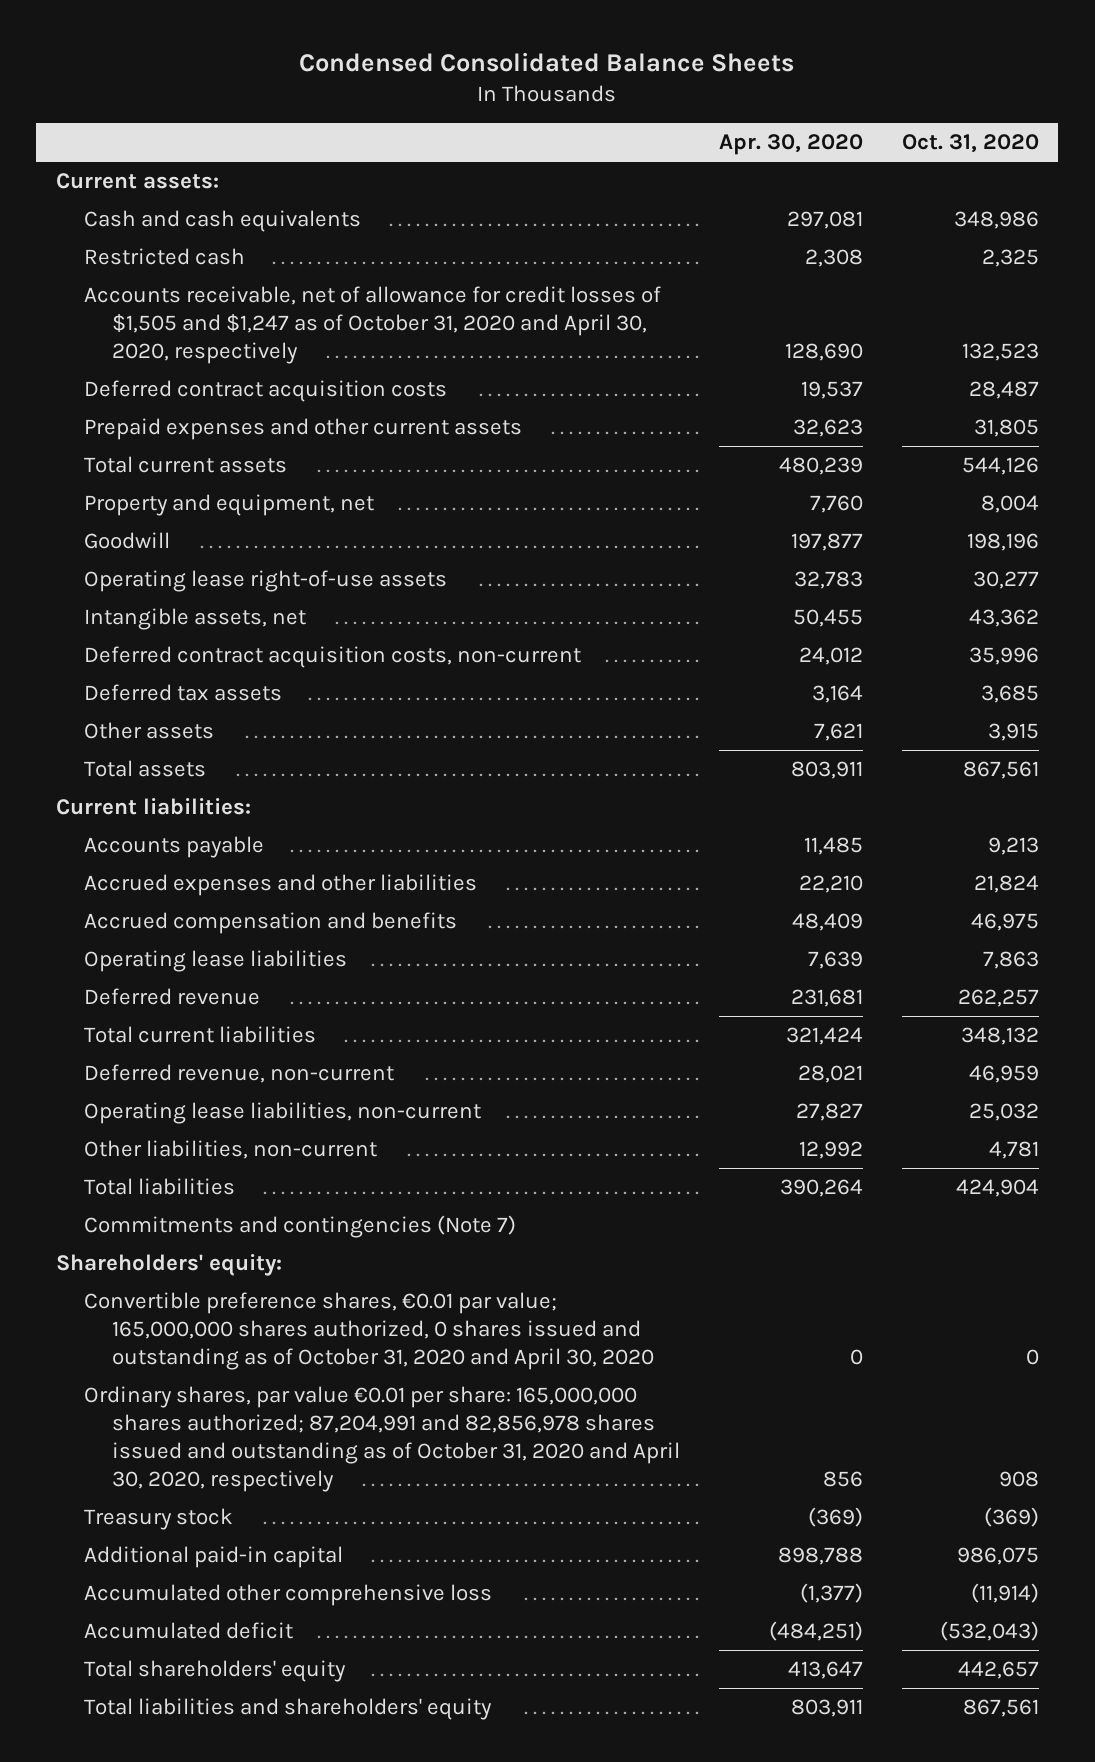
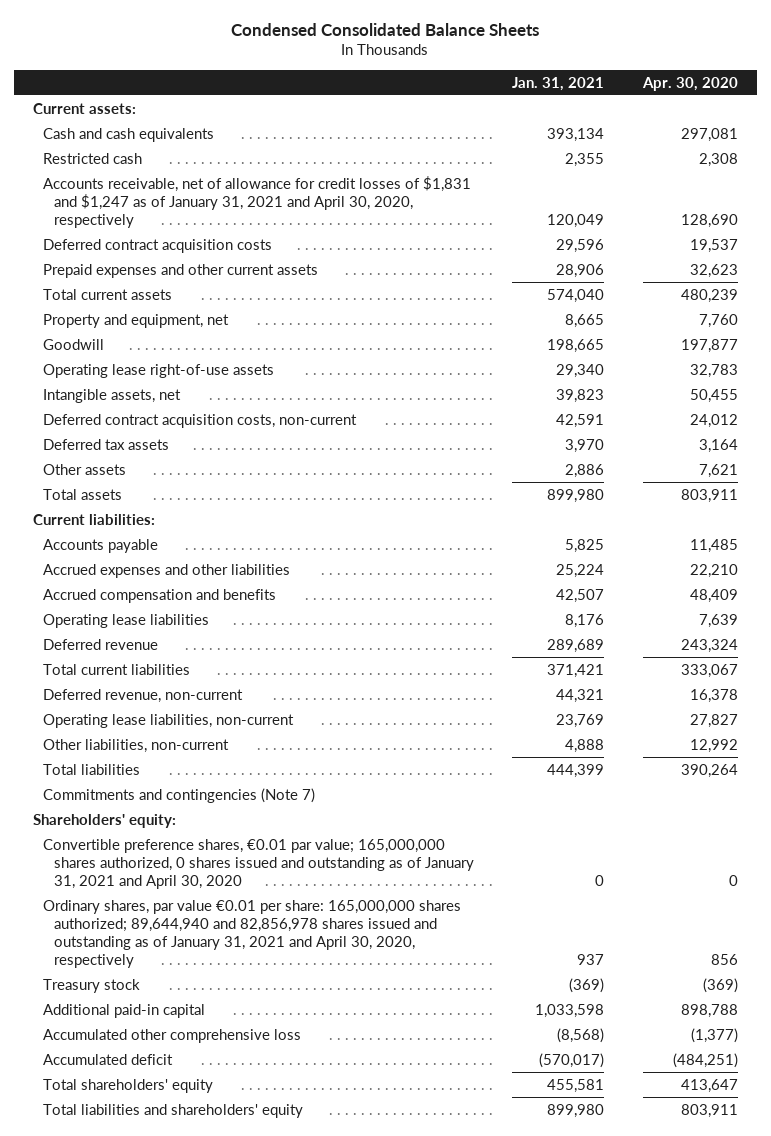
[901,134,1039,154] Oct. 31, 2020 -> none
none -> [512,76,605,91] Jan. 31, 2021
[83,285,661,365] Accounts receivable, net of allowance for credit losses of $1,505 and $1,247 as of October 31, 2020 and April 30, 2020, respectively -> [43,175,472,228] Accounts receivable, net of allowance for credit losses of $1,831 and $1,247 as of January 31, 2021 and April 30, 2020, respectively
[790,988,863,1007] 231,681 -> [680,638,738,653] 243,324
[785,1026,863,1045] 321,424 -> [680,663,738,678] 333,067
[797,1064,863,1083] 28,021 -> [689,688,738,703] 16,378
[83,1291,654,1371] Convertible preference shares, €0.01 par value; 165,000,000 shares authorized, 0 shares issued and outstanding as of October 31, 2020 and April 30, 2020 -> [43,838,474,889] Convertible preference shares, €0.01 par value; 165,000,000 shares authorized, 0 shares issued and outstanding as of January 31, 2021 and April 30, 2020
[83,1385,680,1493] Ordinary shares, par value €0.01 per share: 165,000,000 shares authorized; 87,204,991 and 82,856,978 shares issued and outstanding as of October 31, 2020 and April 30, 2020, respectively -> [43,899,462,969] Ordinary shares, par value €0.01 per share: 165,000,000 shares authorized; 89,644,940 and 82,856,978 shares issued and outstanding as of January 31, 2021 and April 30, 2020, respectively

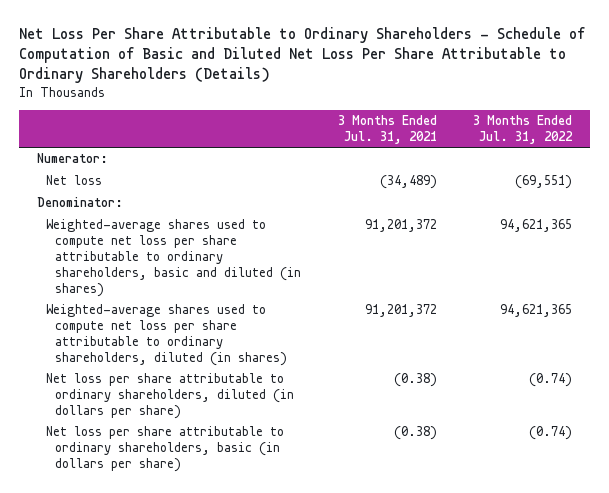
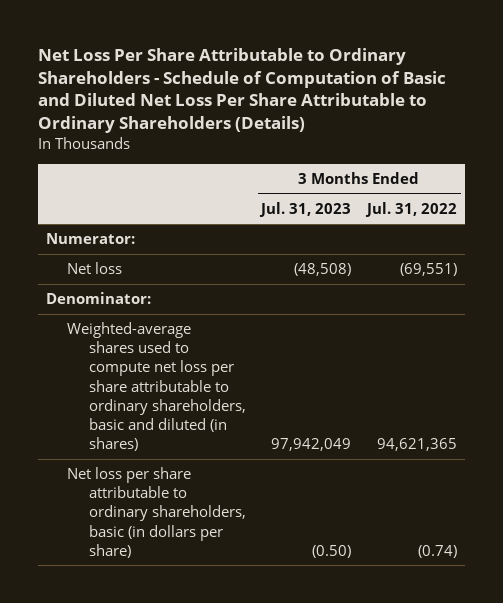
[337,114,437,144] 3 Months Ended Jul. 31, 2021 -> none
none -> [259,201,352,217] Jul. 31, 2023
[46,304,288,366] Weighted-average shares used to compute net loss per share attributable to ordinary shareholders, diluted (in shares) -> none
[46,373,295,420] Net loss per share attributable to ordinary shareholders, diluted (in dollars per share) -> none

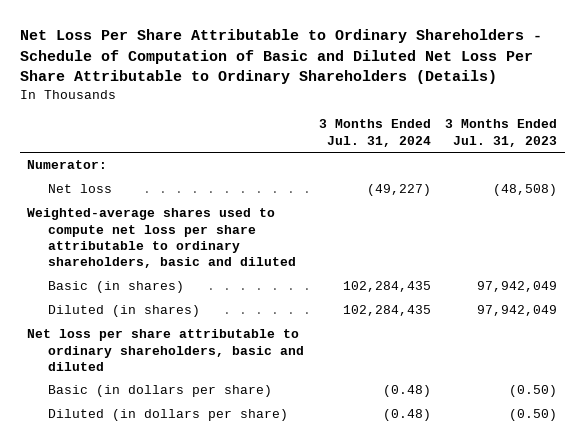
[365,201,458,217] Jul. 31, 2022 -> none
none -> [318,119,431,147] 3 Months Ended Jul. 31, 2024
[45,292,151,305] Denominator: -> none
none -> [27,208,297,269] Weighted-average shares used to compute net loss per share attributable to ordinary shareholders, basic and diluted
[67,322,246,452] Weighted-average shares used to compute net loss per share attributable to ordinary shareholders, basic and diluted (in shares) -> [48,281,185,294] Basic (in shares)
none -> [48,305,201,318] Diluted (in shares)
none -> [27,329,305,371] Net loss per share attributable to ordinary shareholders, basic and diluted
[67,467,246,558] Net loss per share attributable to ordinary shareholders, basic (in dollars per share) -> [48,385,273,398] Basic (in dollars per share)
none -> [48,409,289,422] Diluted (in dollars per share)

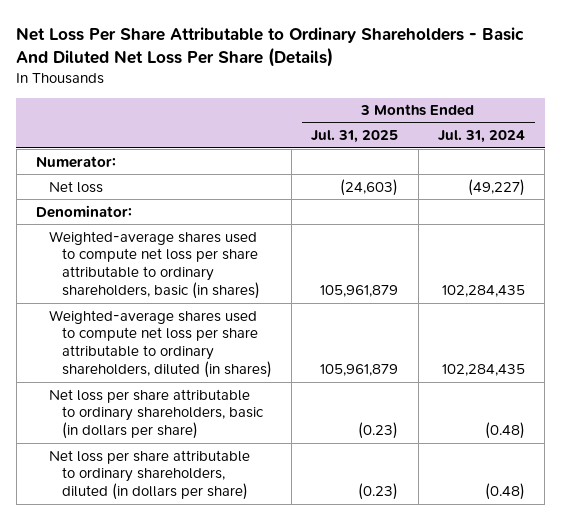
[19,29,542,85] Net Loss Per Share Attributable to Ordinary Shareholders - Schedule of Computation of Basic and Diluted Net Loss Per Share Attributable to Ordinary Shareholders (Details) -> [16,26,525,67] Net Loss Per Share Attributable to Ordinary Shareholders - Basic And Diluted Net Loss Per Share (Details)
[445,119,558,147] 3 Months Ended Jul. 31, 2023 -> none
none -> [311,130,399,144] Jul. 31, 2025
[27,208,297,269] Weighted-average shares used to compute net loss per share attributable to ordinary shareholders, basic and diluted -> none
[27,329,305,371] Net loss per share attributable to ordinary shareholders, basic and diluted -> none
none -> [36,204,133,218] Denominator:
[48,281,185,294] Basic (in shares) -> [49,230,260,300] Weighted-average shares used to compute net loss per share attributable to ordinary shareholders, basic (in shares)
[48,305,201,318] Diluted (in shares) -> [49,309,272,379] Weighted-average shares used to compute net loss per share attributable to ordinary shareholders, diluted (in shares)
[48,385,273,398] Basic (in dollars per share) -> [49,388,264,440] Net loss per share attributable to ordinary shareholders, basic (in dollars per share)
[48,409,289,422] Diluted (in dollars per share) -> [49,449,251,501] Net loss per share attributable to ordinary shareholders, diluted (in dollars per share)

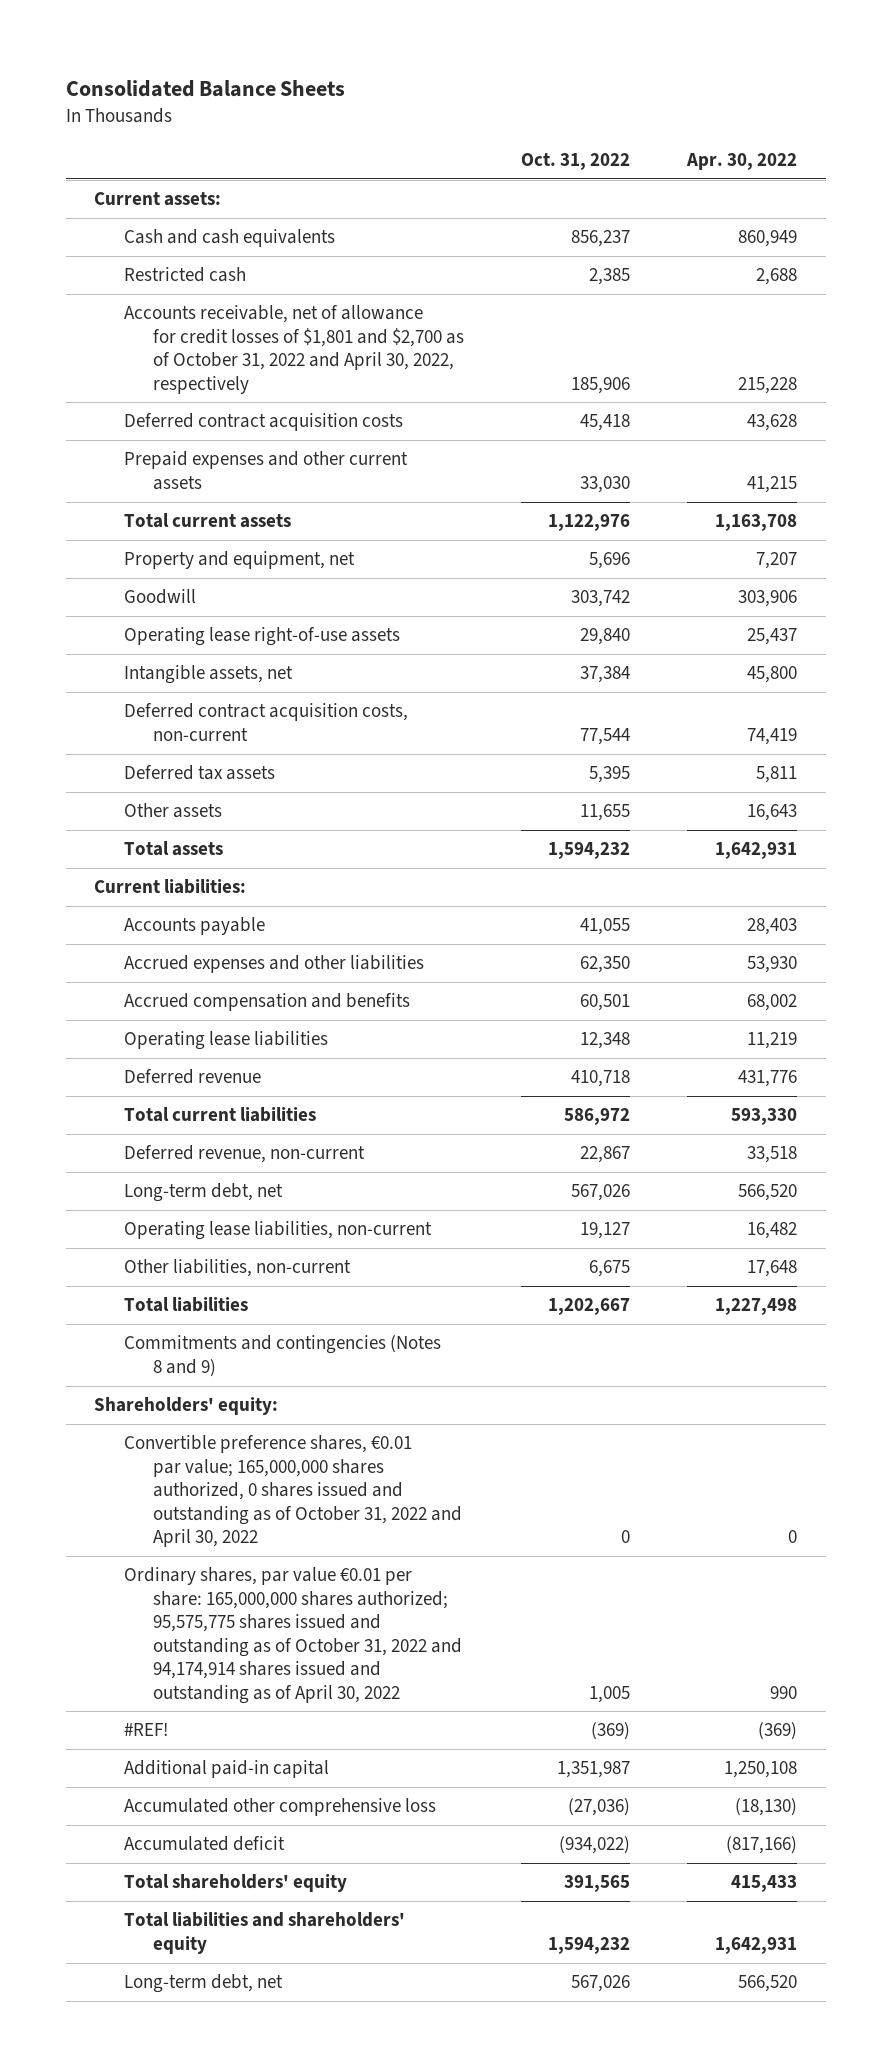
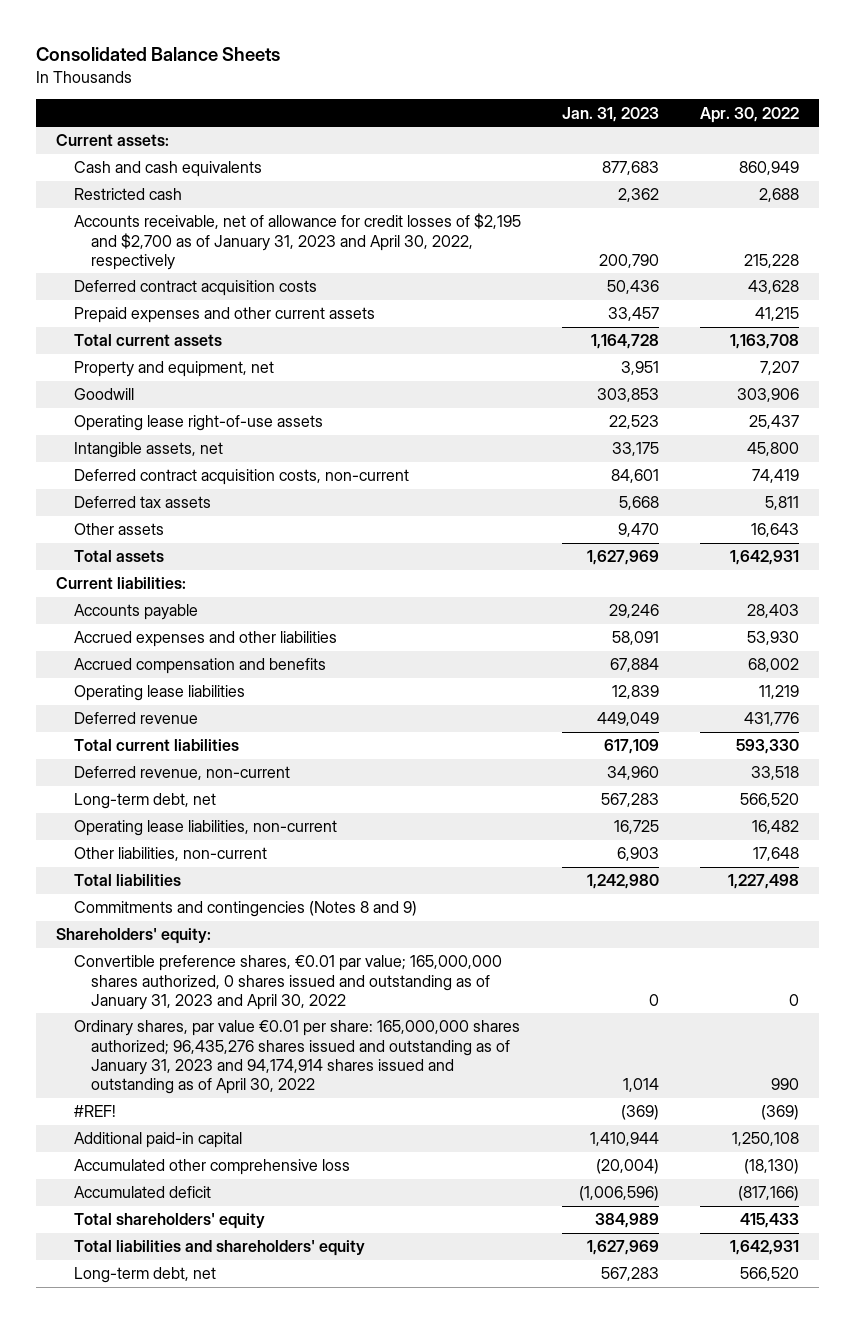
[520,153,630,171] Oct. 31, 2022 -> none
none -> [561,106,659,122] Jan. 31, 2023
[123,305,464,394] Accounts receivable, net of allowance for credit losses of $1,801 and $2,700 as of October 31, 2022 and April 30, 2022, respectively -> [73,213,521,270] Accounts receivable, net of allowance for credit losses of $2,195 and $2,700 as of January 31, 2023 and April 30, 2022, respectively
[123,1435,462,1548] Convertible preference shares, €0.01 par value; 165,000,000 shares authorized, 0 shares issued and outstanding as of October 31, 2022 and April 30, 2022 -> [73,955,502,1010] Convertible preference shares, €0.01 par value; 165,000,000 shares authorized, 0 shares issued and outstanding as of January 31, 2023 and April 30, 2022
[123,1567,462,1704] Ordinary shares, par value €0.01 per share: 165,000,000 shares authorized; 95,575,775 shares issued and outstanding as of October 31, 2022 and 94,174,914 shares issued and outstanding as of April 30, 2022 -> [73,1020,520,1095] Ordinary shares, par value €0.01 per share: 165,000,000 shares authorized; 96,435,276 shares issued and outstanding as of January 31, 2023 and 94,174,914 shares issued and outstanding as of April 30, 2022

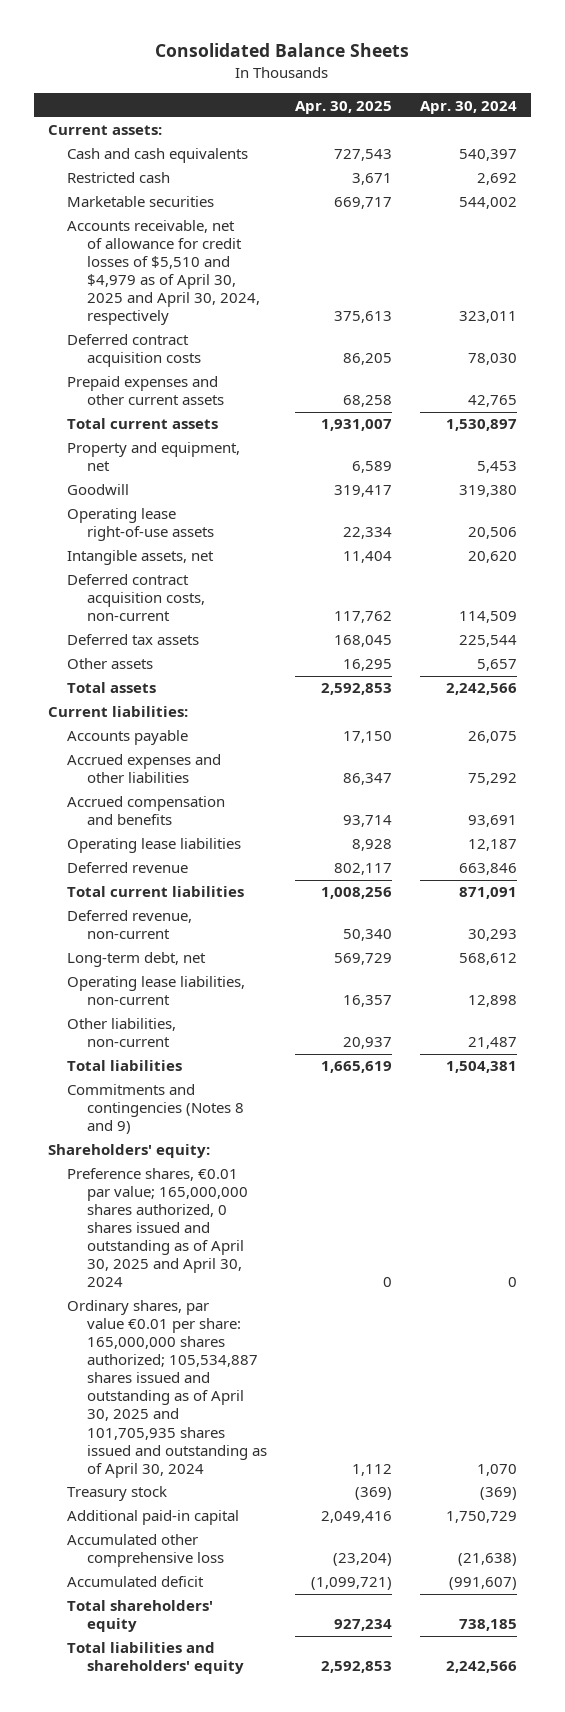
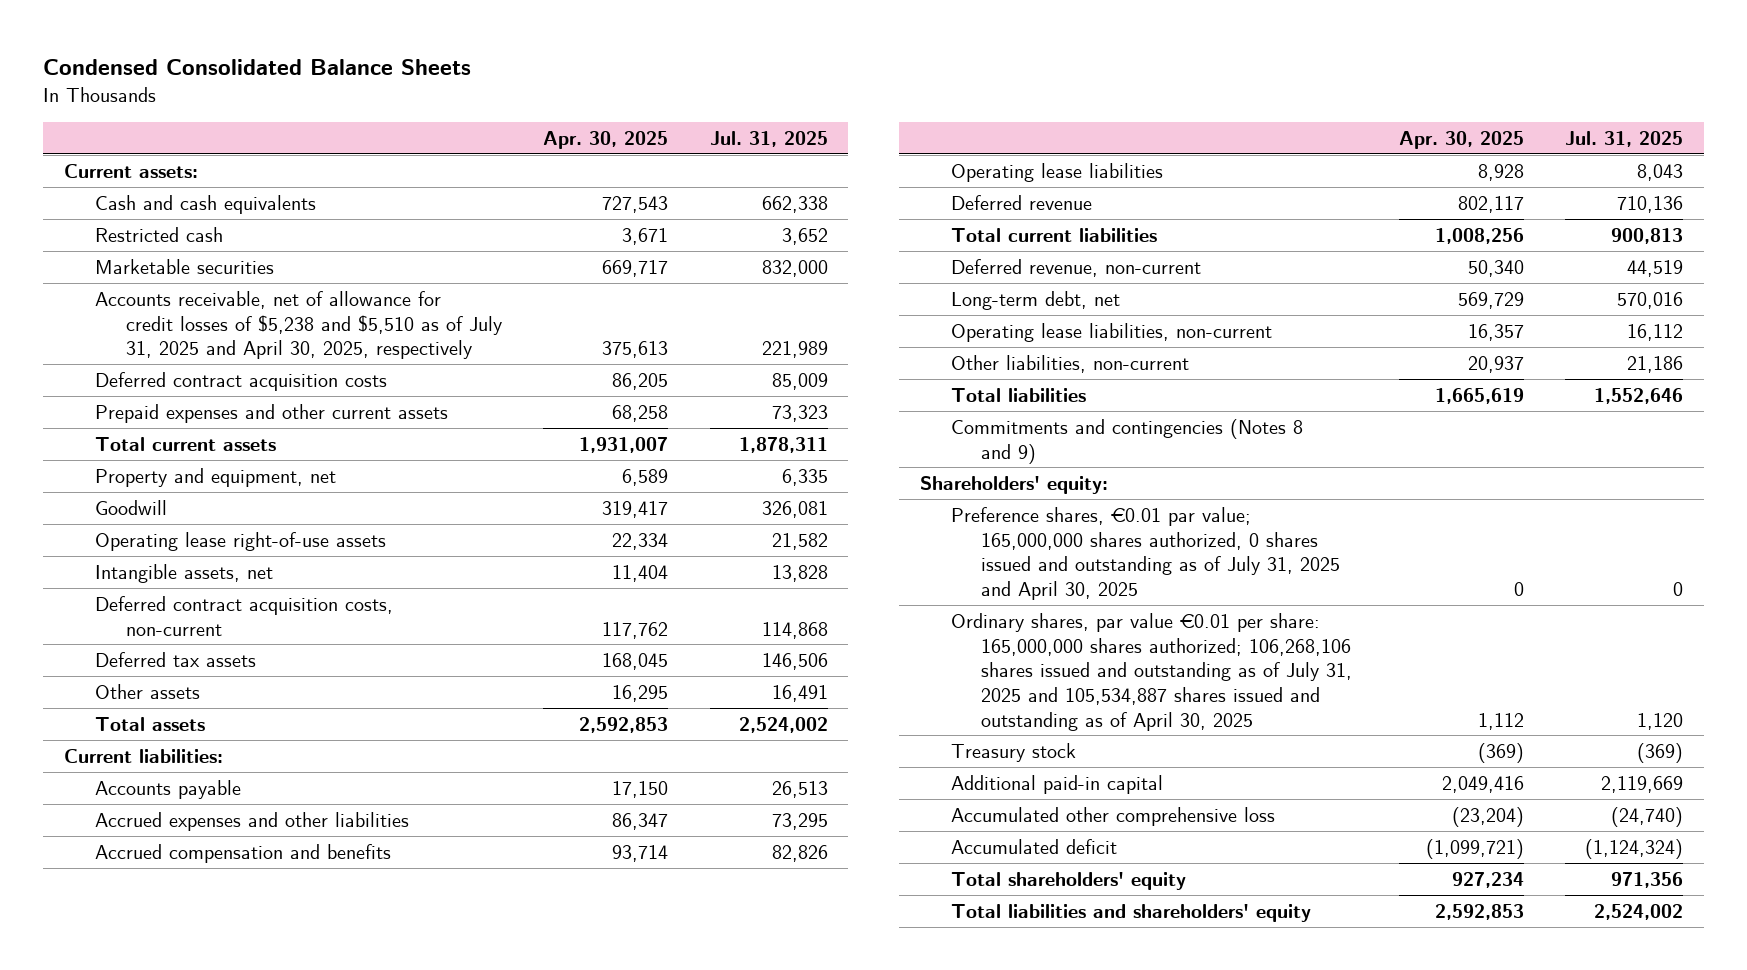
[155,43,410,58] Consolidated Balance Sheets -> [43,58,472,75] Condensed Consolidated Balance Sheets
[419,100,517,114] Apr. 30, 2024 -> none
none -> [709,131,828,148] Jul. 31, 2025
[67,220,260,326] Accounts receivable, net of allowance for credit losses of $5,510 and $4,979 as of April 30, 2025 and April 30, 2024, respectively -> [94,290,502,360] Accounts receivable, net of allowance for credit losses of $5,238 and $5,510 as of July 31, 2025 and April 30, 2025, respectively
[67,1168,248,1288] Preference shares, €0.01 par value; 165,000,000 shares authorized, 0 shares issued and outstanding as of April 30, 2025 and April 30, 2024 -> [950,506,1341,600] Preference shares, €0.01 par value; 165,000,000 shares authorized, 0 shares issued and outstanding as of July 31, 2025 and April 30, 2025
[67,1300,267,1478] Ordinary shares, par value €0.01 per share: 165,000,000 shares authorized; 105,534,887 shares issued and outstanding as of April 30, 2025 and 101,705,935 shares issued and outstanding as of April 30, 2024 -> [950,612,1353,731] Ordinary shares, par value €0.01 per share: 165,000,000 shares authorized; 106,268,106 shares issued and outstanding as of July 31, 2025 and 105,534,887 shares issued and outstanding as of April 30, 2025

